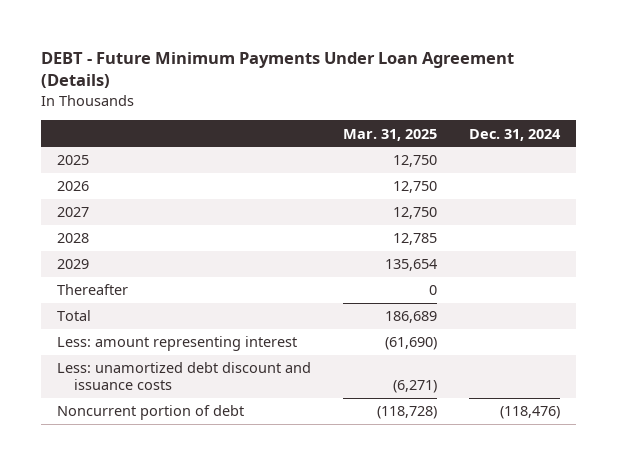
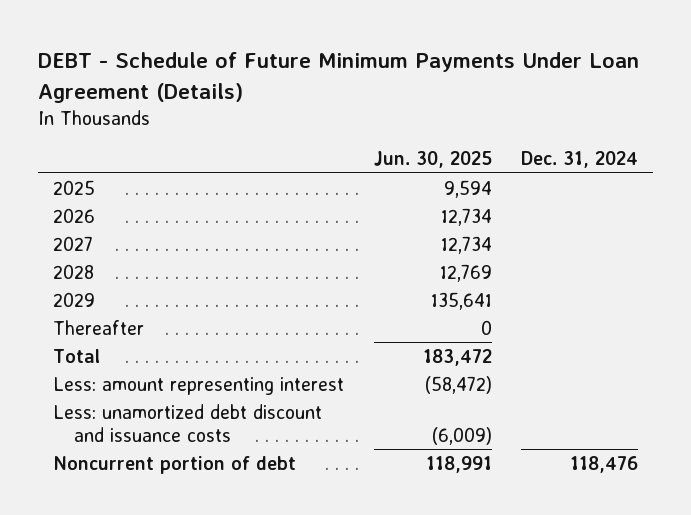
[41,51,515,89] DEBT - Future Minimum Payments Under Loan Agreement (Details) -> [37,52,639,103] DEBT - Schedule of Future Minimum Payments Under Loan Agreement (Details)
[343,128,438,141] Mar. 31, 2025 -> none
none -> [373,151,492,169] Jun. 30, 2025
[500,406,561,420] (118,476) -> [570,455,639,473] 118,476

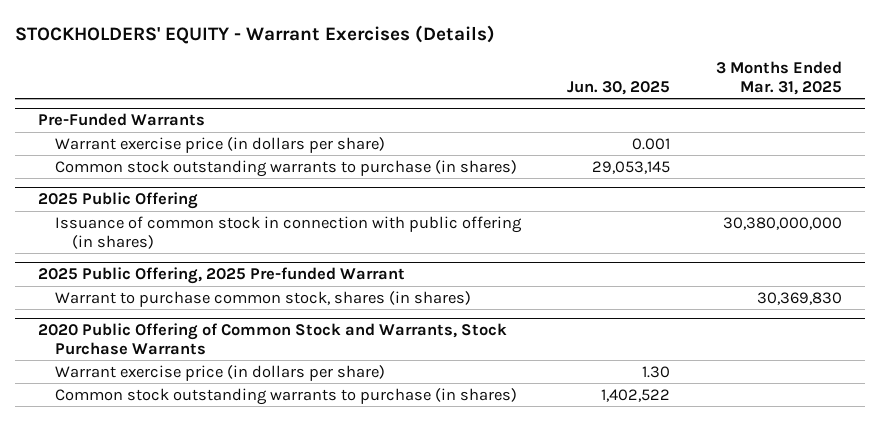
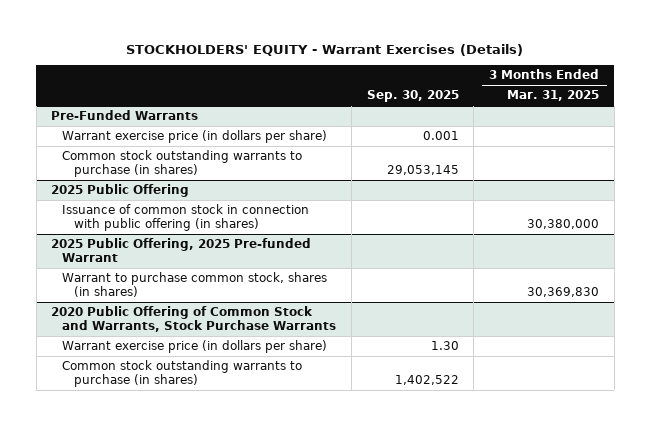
[567,81,671,96] Jun. 30, 2025 -> none
none -> [366,90,459,103] Sep. 30, 2025
[723,216,843,230] 30,380,000,000 -> [527,218,600,229] 30,380,000

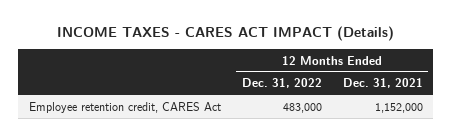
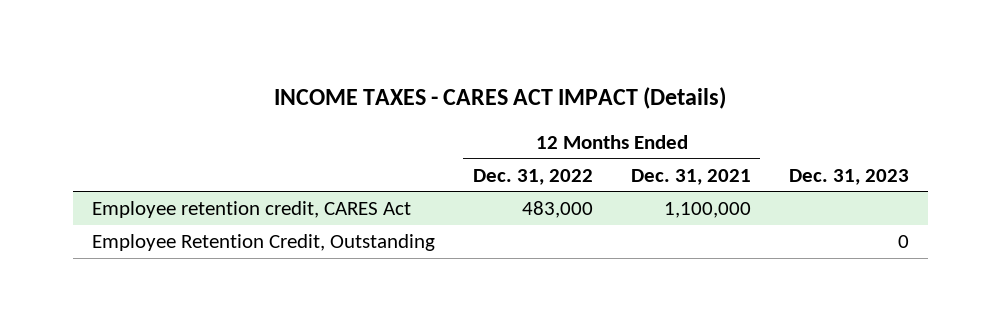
none -> [788,168,909,185] Dec. 31, 2023
[374,102,423,113] 1,152,000 -> [663,202,751,219] 1,100,000
none -> [91,234,435,252] Employee Retention Credit, Outstanding

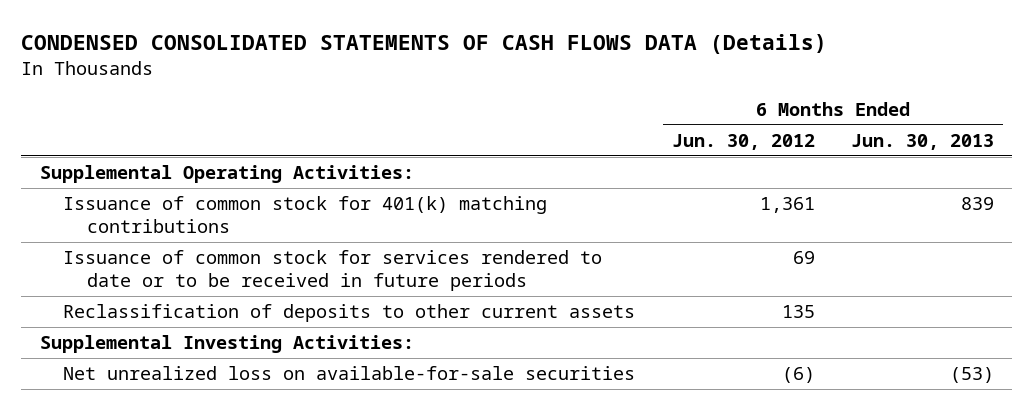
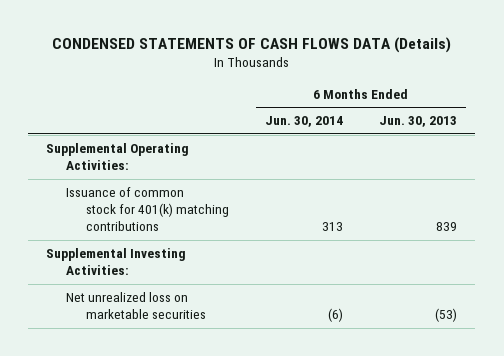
[21,34,828,55] CONDENSED CONSOLIDATED STATEMENTS OF CASH FLOWS DATA (Details) -> [51,37,451,54] CONDENSED STATEMENTS OF CASH FLOWS DATA (Details)
[671,133,815,150] Jun. 30, 2012 -> none
none -> [265,116,344,128] Jun. 30, 2014
[63,250,603,291] Issuance of common stock for services rendered to date or to be received in future periods -> none
[63,304,636,323] Reclassification of deposits to other current assets -> none
[63,366,636,381] Net unrealized loss on available-for-sale securities -> [66,292,207,320] Net unrealized loss on marketable securities

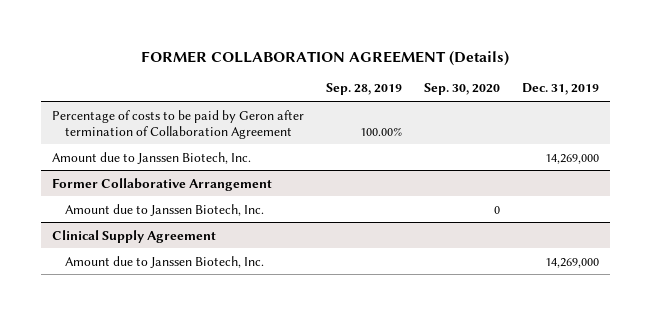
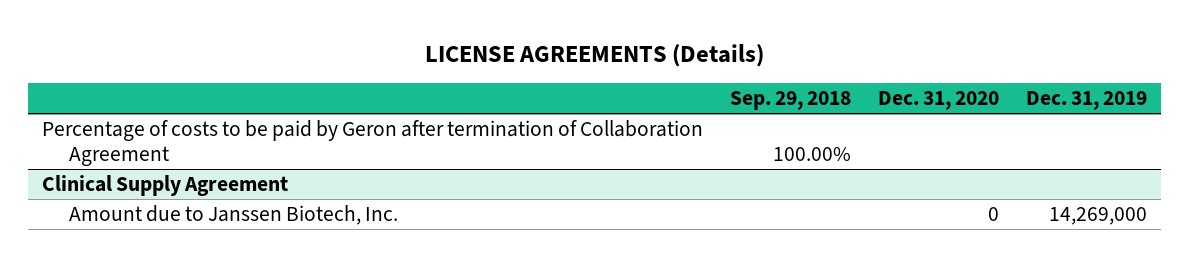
[141,50,510,66] FORMER COLLABORATION AGREEMENT (Details) -> [424,43,764,67] LICENSE AGREEMENTS (Details)
[325,83,402,96] Sep. 28, 2019 -> none
[424,83,501,96] Sep. 30, 2020 -> none
none -> [730,91,852,111] Sep. 29, 2018
none -> [878,91,1000,111] Dec. 31, 2020
[51,151,251,164] Amount due to Janssen Biotech, Inc. -> none
[51,177,272,191] Former Collaborative Arrangement -> none
[64,203,264,216] Amount due to Janssen Biotech, Inc. -> none

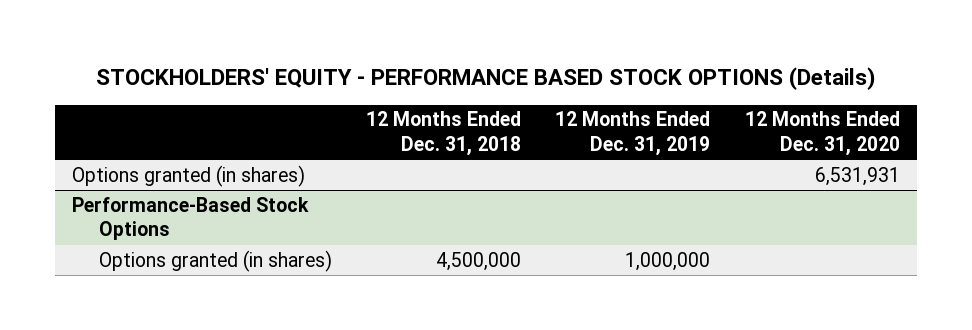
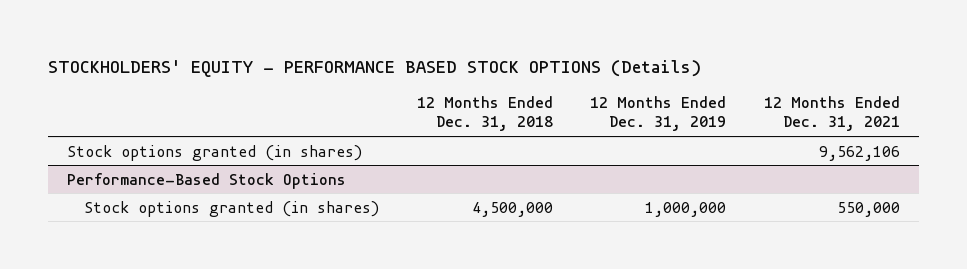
[744,111,900,156] 12 Months Ended Dec. 31, 2020 -> none
none -> [764,96,901,132] 12 Months Ended Dec. 31, 2021
[72,164,306,187] Options granted (in shares) -> [67,144,363,161] Stock options granted (in shares)
[98,249,332,272] Options granted (in shares) -> [83,200,379,217] Stock options granted (in shares)

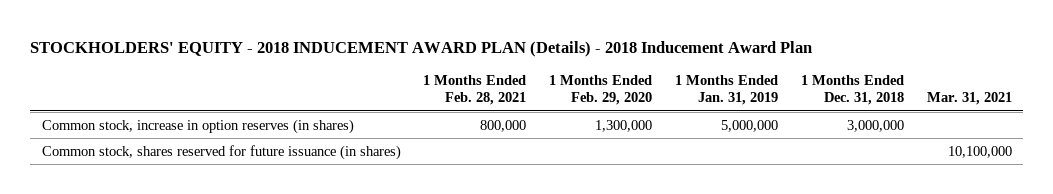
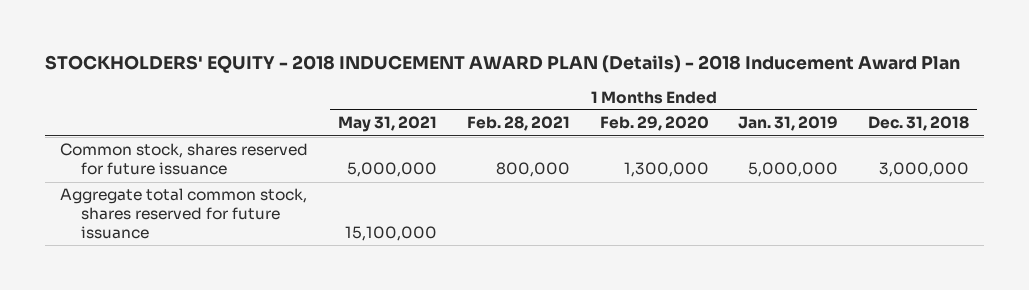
[926,92,1012,106] Mar. 31, 2021 -> none
none -> [337,116,437,133] May 31, 2021
[41,118,354,134] Common stock, increase in option reserves (in shares) -> [59,143,308,176] Common stock, shares reserved for future issuance
[41,144,401,160] Common stock, shares reserved for future issuance (in shares) -> [59,188,307,240] Aggregate total common stock, shares reserved for future issuance

